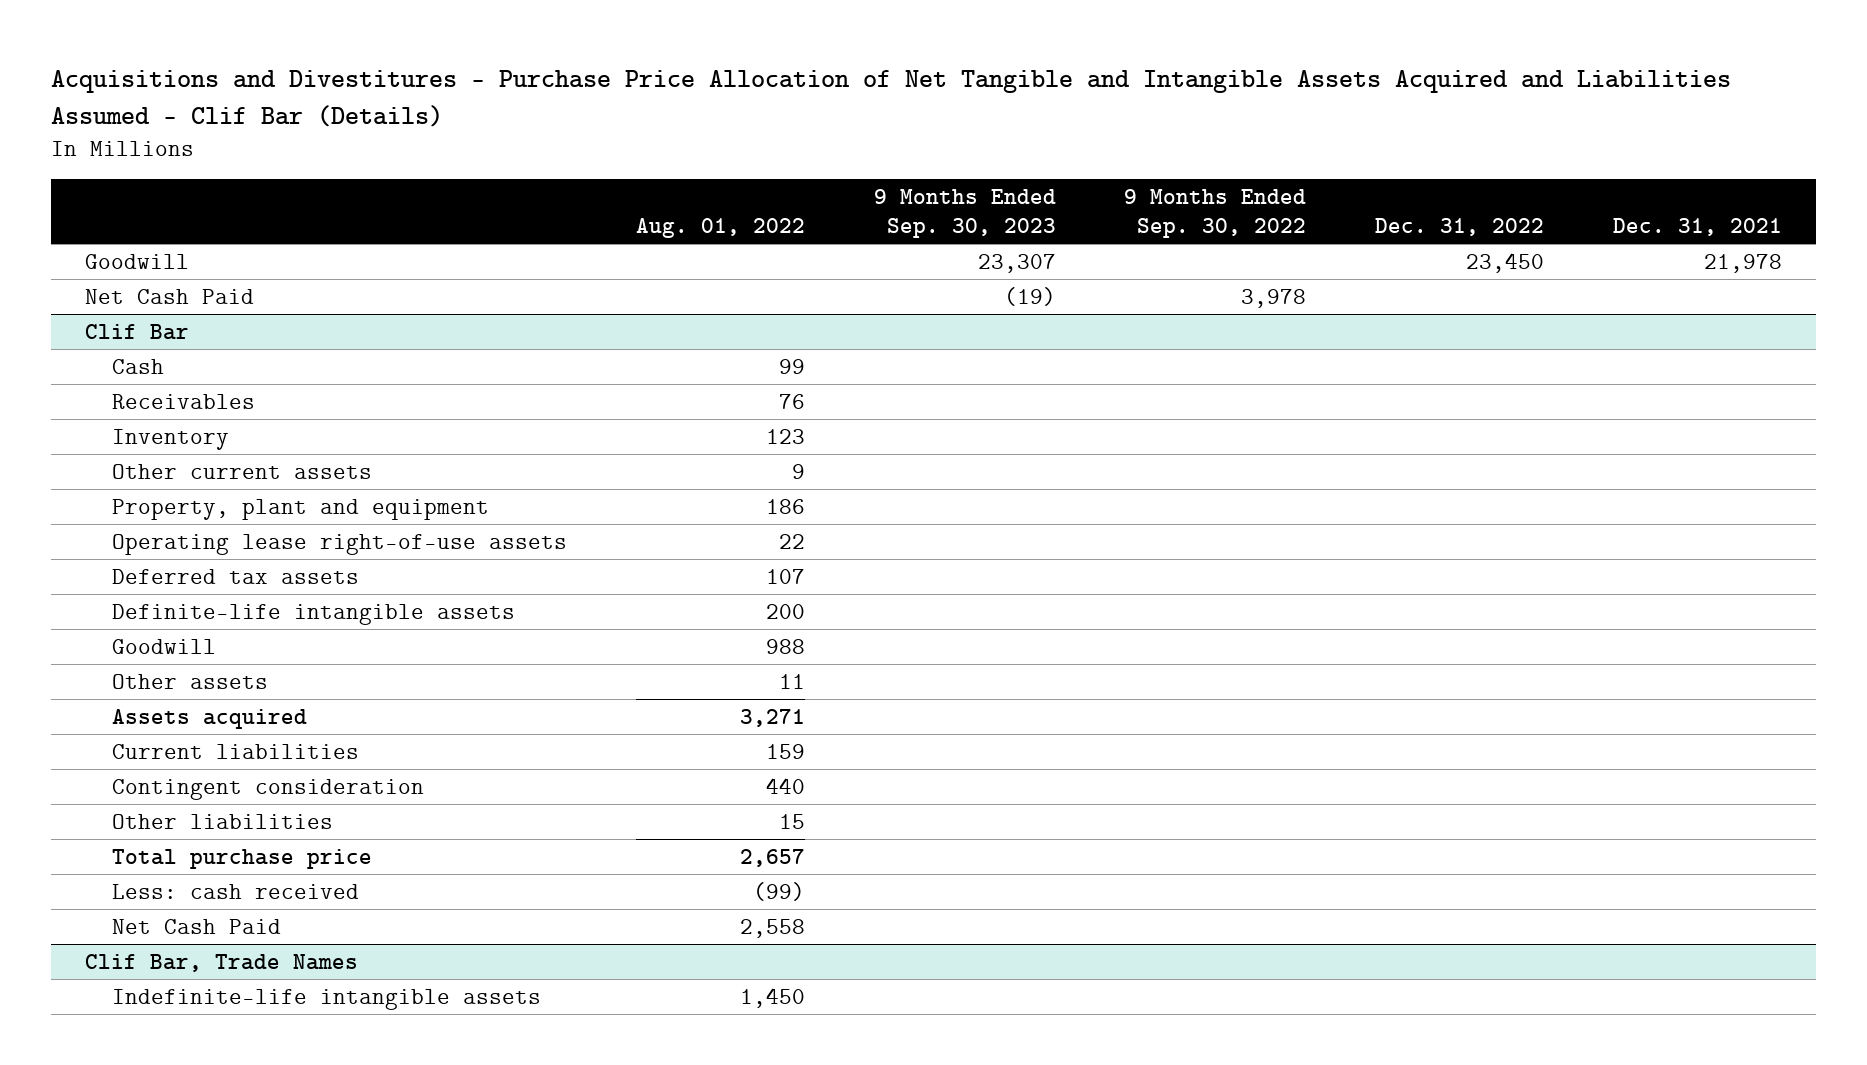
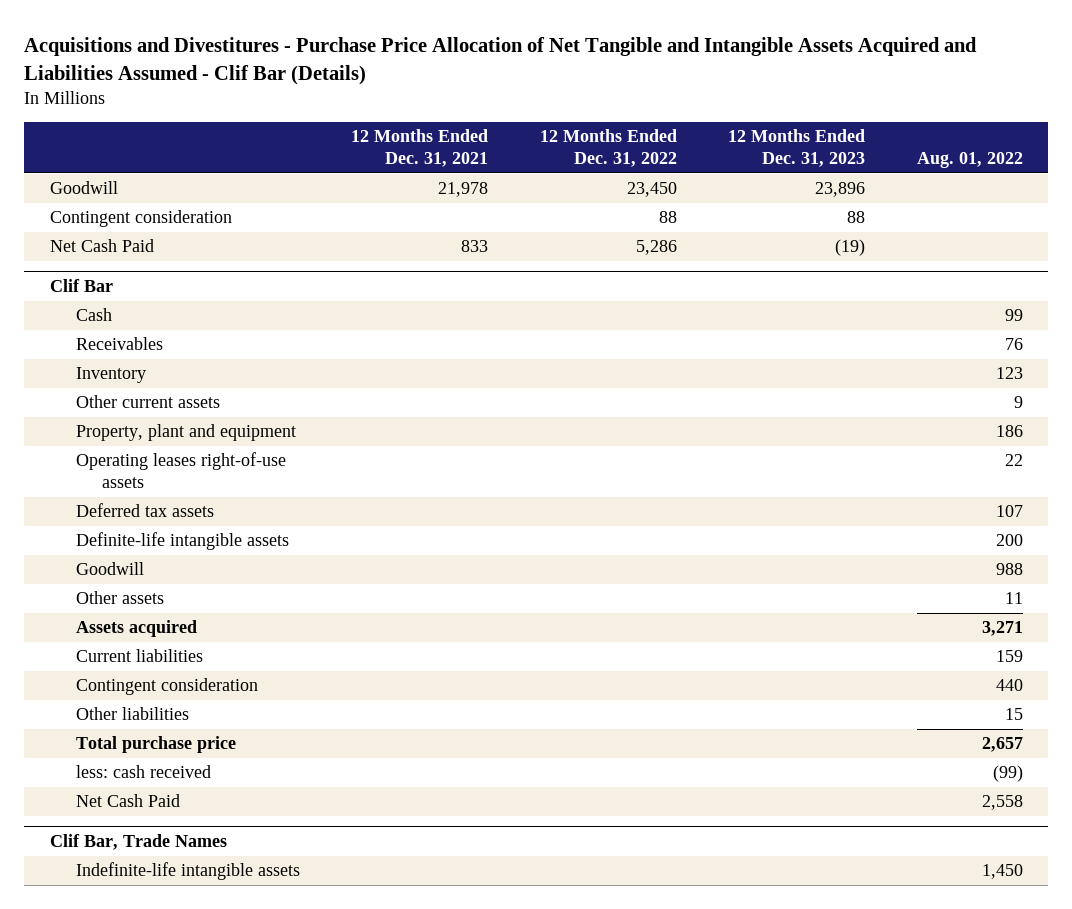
[873,188,1056,238] 9 Months Ended Sep. 30, 2023 -> none
[1124,188,1307,238] 9 Months Ended Sep. 30, 2022 -> none
[1375,217,1545,236] Dec. 31, 2022 -> none
[1612,217,1782,236] Dec. 31, 2021 -> none
none -> [351,129,489,167] 12 Months Ended Dec. 31, 2021
none -> [539,129,677,167] 12 Months Ended Dec. 31, 2022
none -> [728,129,866,167] 12 Months Ended Dec. 31, 2023
none -> [49,210,232,228] Contingent consideration
[112,533,568,555] Operating lease right-of-use assets -> [75,452,286,489] Operating leases right-of-use assets
[112,883,360,899] Less: cash received -> [75,765,211,779] less: cash received

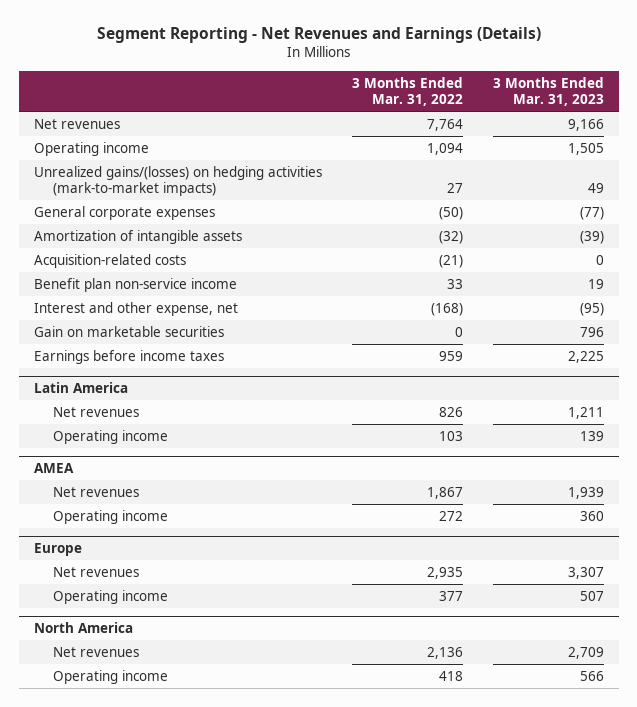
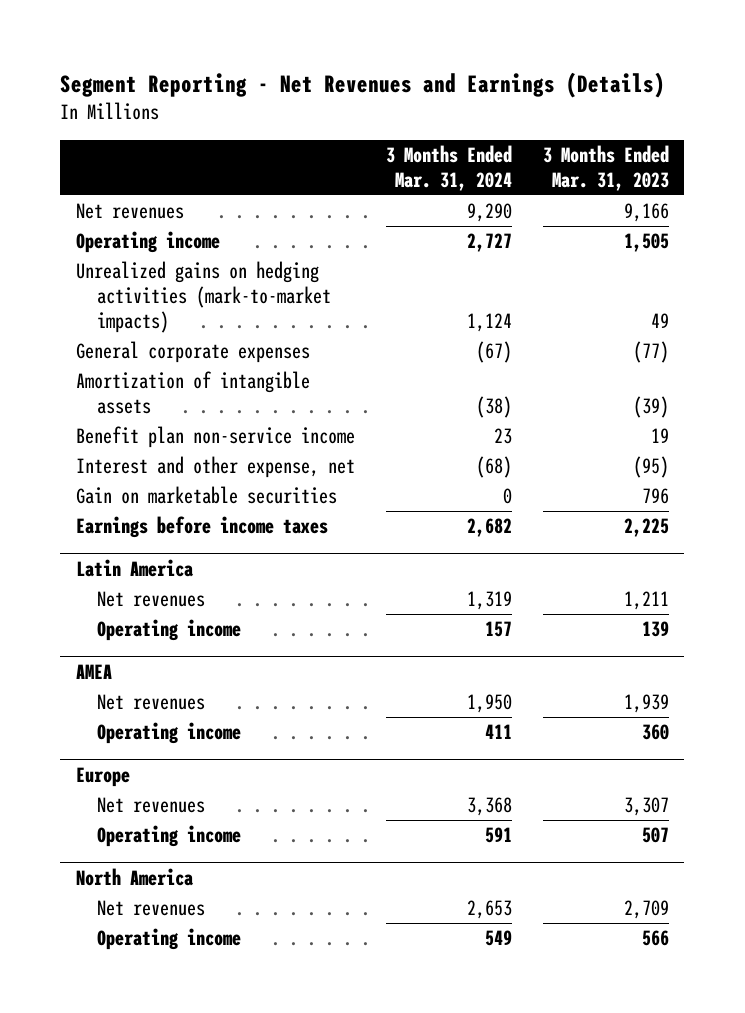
[351,76,463,107] 3 Months Ended Mar. 31, 2022 -> none
none -> [385,145,512,192] 3 Months Ended Mar. 31, 2024
[33,165,322,197] Unrealized gains/(losses) on hedging activities (mark-to-market impacts) -> [75,261,331,334] Unrealized gains on hedging activities (mark-to-market impacts)
[33,253,186,268] Acquisition-related costs -> none

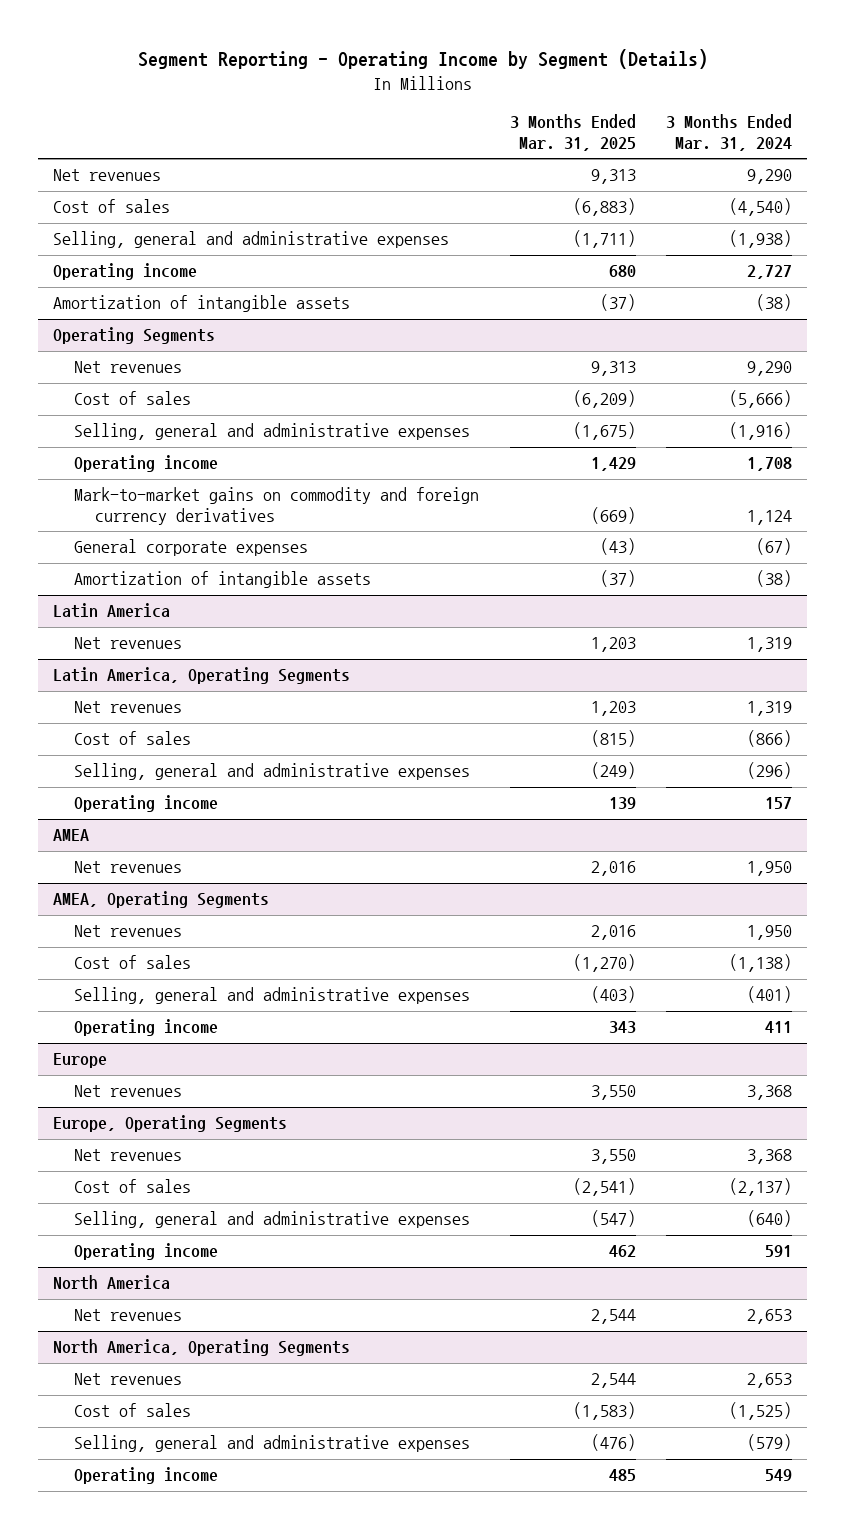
[60,71,666,98] Segment Reporting - Net Revenues and Earnings (Details) -> [137,49,708,70] Segment Reporting - Operating Income by Segment (Details)
[542,145,669,192] 3 Months Ended Mar. 31, 2023 -> none
none -> [509,114,636,151] 3 Months Ended Mar. 31, 2025
none -> [53,199,171,214] Cost of sales
none -> [53,231,450,249] Selling, general and administrative expenses
none -> [53,295,351,313] Amortization of intangible assets
none -> [53,327,216,345] Operating Segments
none -> [74,361,183,374] Net revenues
none -> [74,391,192,406] Cost of sales
none -> [74,423,471,441] Selling, general and administrative expenses
none -> [74,455,219,473] Operating income
[75,261,331,334] Unrealized gains on hedging activities (mark-to-market impacts) -> [74,487,480,525] Mark-to-market gains on commodity and foreign currency derivatives
[75,426,355,449] Benefit plan non-service income -> none
[75,456,355,479] Interest and other expense, net -> none
[75,486,337,505] Gain on marketable securities -> none
[75,516,328,539] Earnings before income taxes -> none
none -> [53,667,351,685] Latin America, Operating Segments
none -> [74,701,183,714] Net revenues
none -> [74,731,192,746] Cost of sales
none -> [74,763,471,781] Selling, general and administrative expenses
none -> [53,891,270,909] AMEA, Operating Segments
none -> [74,925,183,938] Net revenues
none -> [74,955,192,970] Cost of sales
none -> [74,987,471,1005] Selling, general and administrative expenses
none -> [53,1115,288,1133] Europe, Operating Segments
none -> [74,1149,183,1162] Net revenues
none -> [74,1179,192,1194] Cost of sales
none -> [74,1211,471,1229] Selling, general and administrative expenses
none -> [53,1339,351,1357] North America, Operating Segments
none -> [74,1373,183,1386] Net revenues
none -> [74,1403,192,1418] Cost of sales
none -> [74,1435,471,1453] Selling, general and administrative expenses

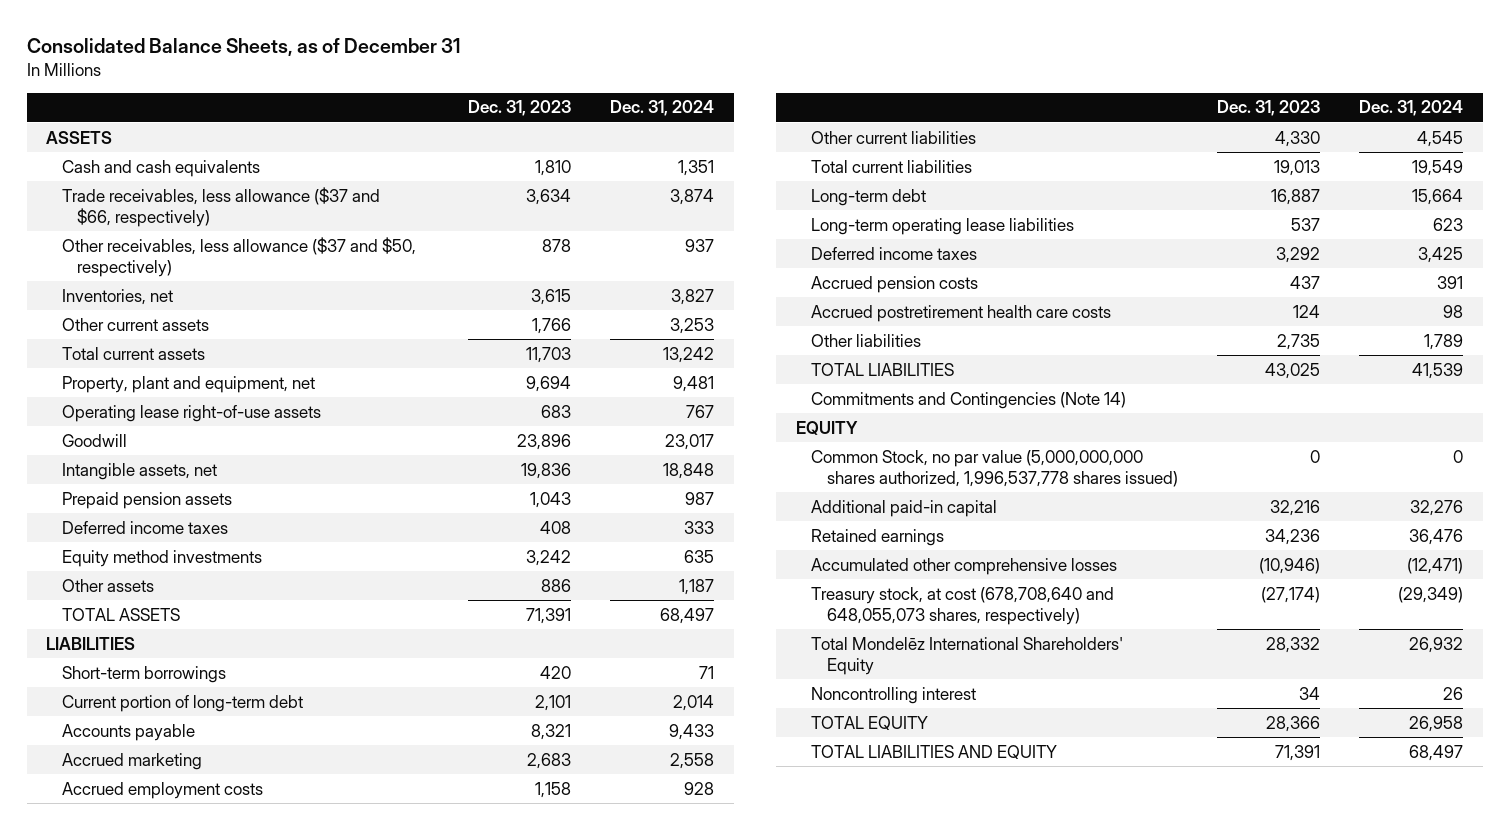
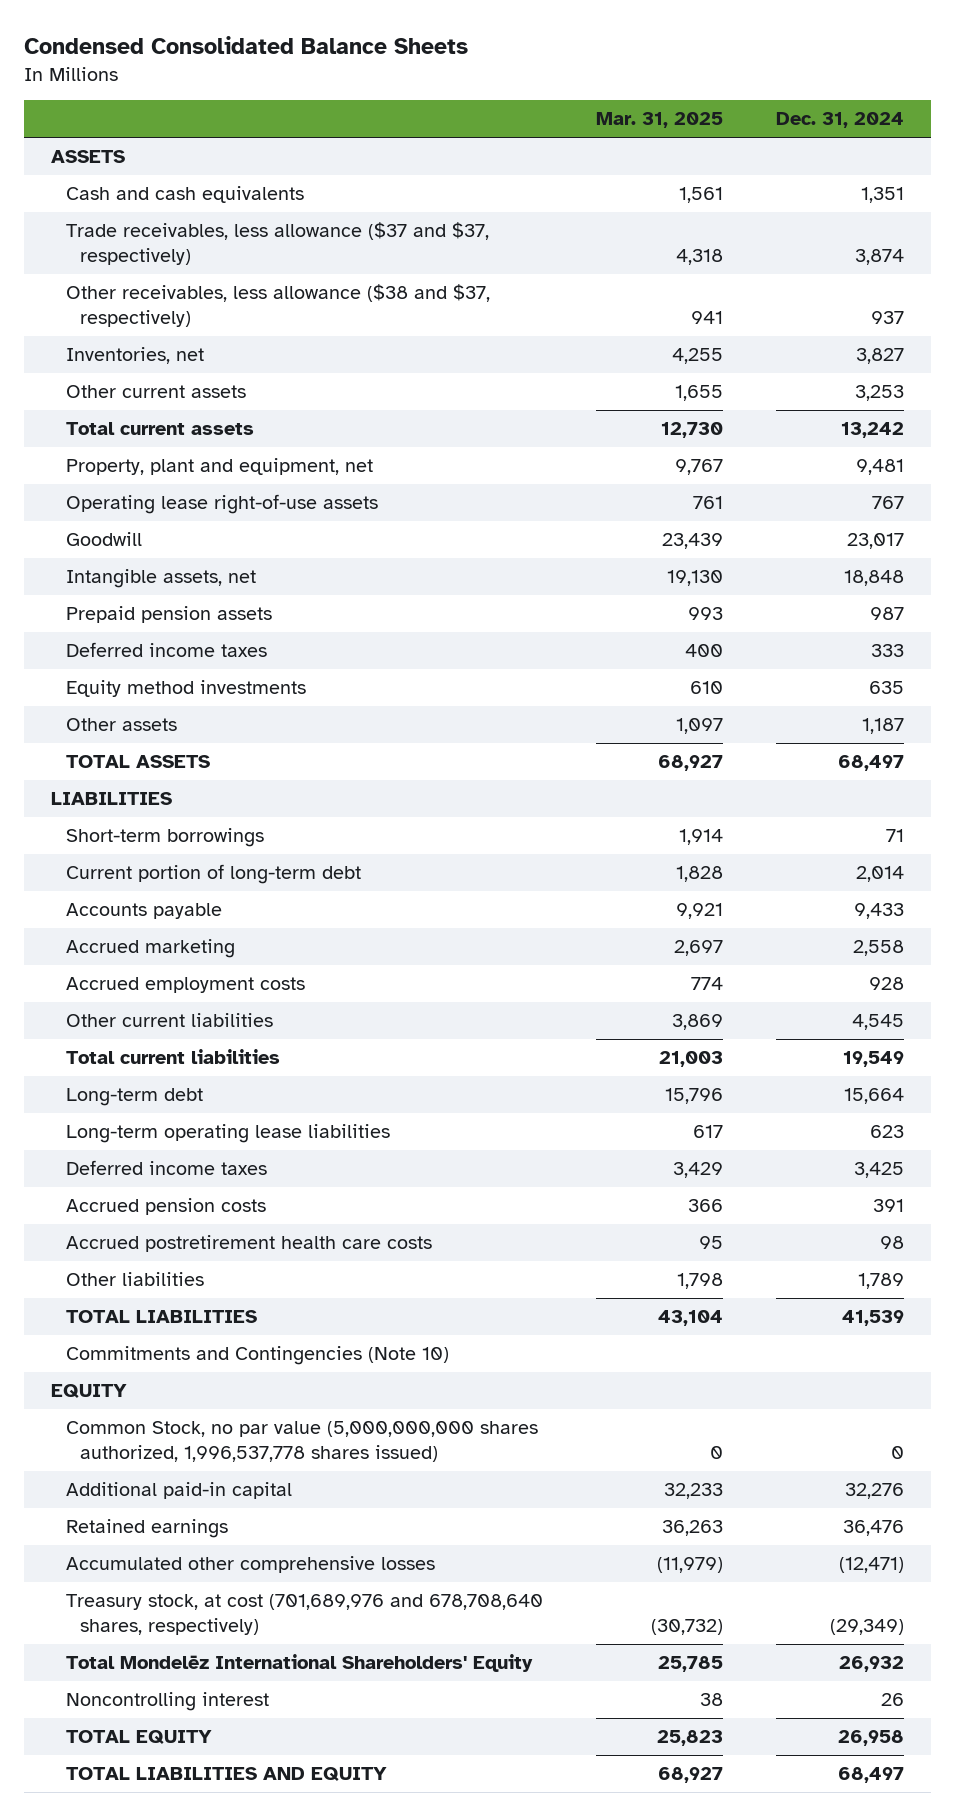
[26,37,460,56] Consolidated Balance Sheets, as of December 31 -> [24,36,469,55] Condensed Consolidated Balance Sheets
[467,100,571,117] Dec. 31, 2023 -> none
none -> [595,112,723,129] Mar. 31, 2025
[61,186,380,227] Trade receivables, less allowance ($37 and $66, respectively) -> [65,222,489,265] Trade receivables, less allowance ($37 and $37, respectively)
[61,236,416,277] Other receivables, less allowance ($37 and $50, respectively) -> [65,284,490,327] Other receivables, less allowance ($38 and $37, respectively)
[811,391,1127,409] Commitments and Contingencies (Note 14) -> [65,1346,449,1366] Commitments and Contingencies (Note 10)
[811,586,1115,625] Treasury stock, at cost (678,708,640 and 648,055,073 shares, respectively) -> [65,1594,543,1635] Treasury stock, at cost (701,689,976 and 678,708,640 shares, respectively)

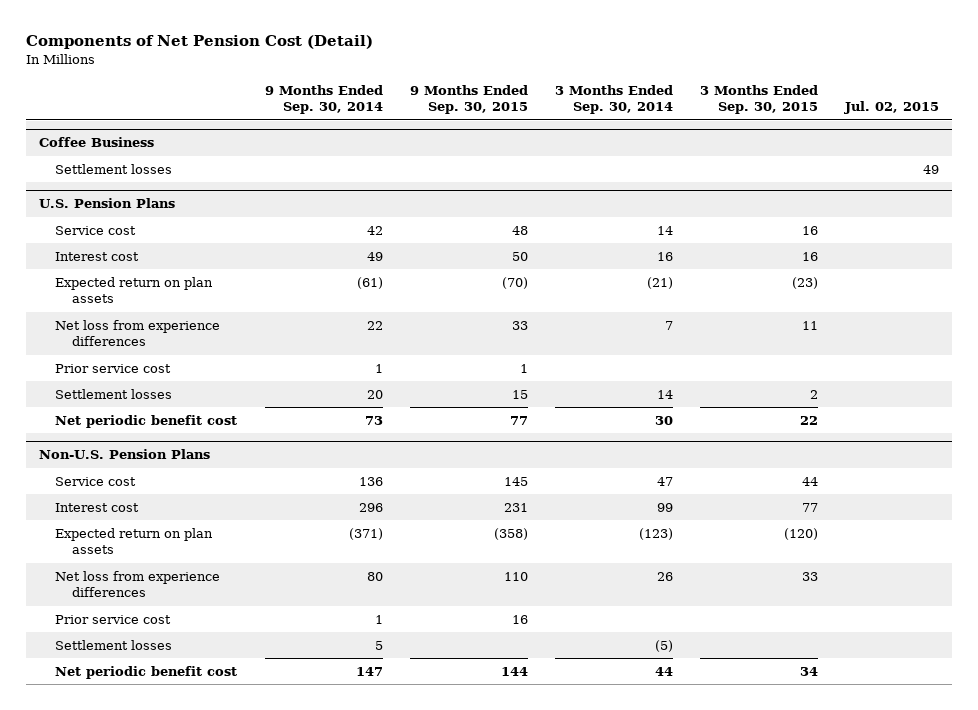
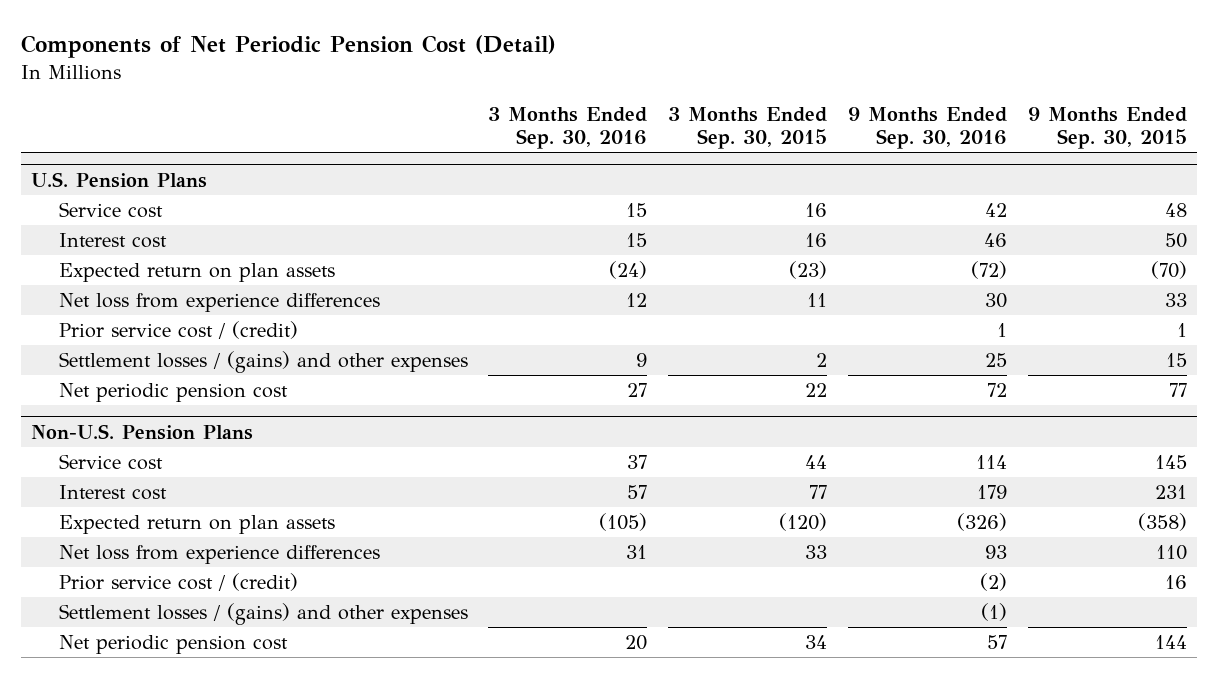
[25,35,373,50] Components of Net Pension Cost (Detail) -> [20,34,556,58] Components of Net Periodic Pension Cost (Detail)
[264,85,383,115] 9 Months Ended Sep. 30, 2014 -> none
[554,85,673,115] 3 Months Ended Sep. 30, 2014 -> none
[843,101,939,115] Jul. 02, 2015 -> none
none -> [488,106,648,149] 3 Months Ended Sep. 30, 2016
none -> [847,106,1007,149] 9 Months Ended Sep. 30, 2016
[39,137,155,148] Coffee Business -> none
[55,164,173,175] Settlement losses -> none
[55,364,172,374] Prior service cost -> [58,320,298,339] Prior service cost / (credit)
[55,389,173,400] Settlement losses -> [58,350,468,373] Settlement losses / (gains) and other expenses
[55,415,238,429] Net periodic benefit cost -> [58,382,288,402] Net periodic pension cost
[55,640,173,651] Settlement losses -> none
[55,615,172,625] Prior service cost -> [58,572,298,591] Prior service cost / (credit)
none -> [58,602,468,625] Settlement losses / (gains) and other expenses
[55,666,238,680] Net periodic benefit cost -> [58,634,288,654] Net periodic pension cost

